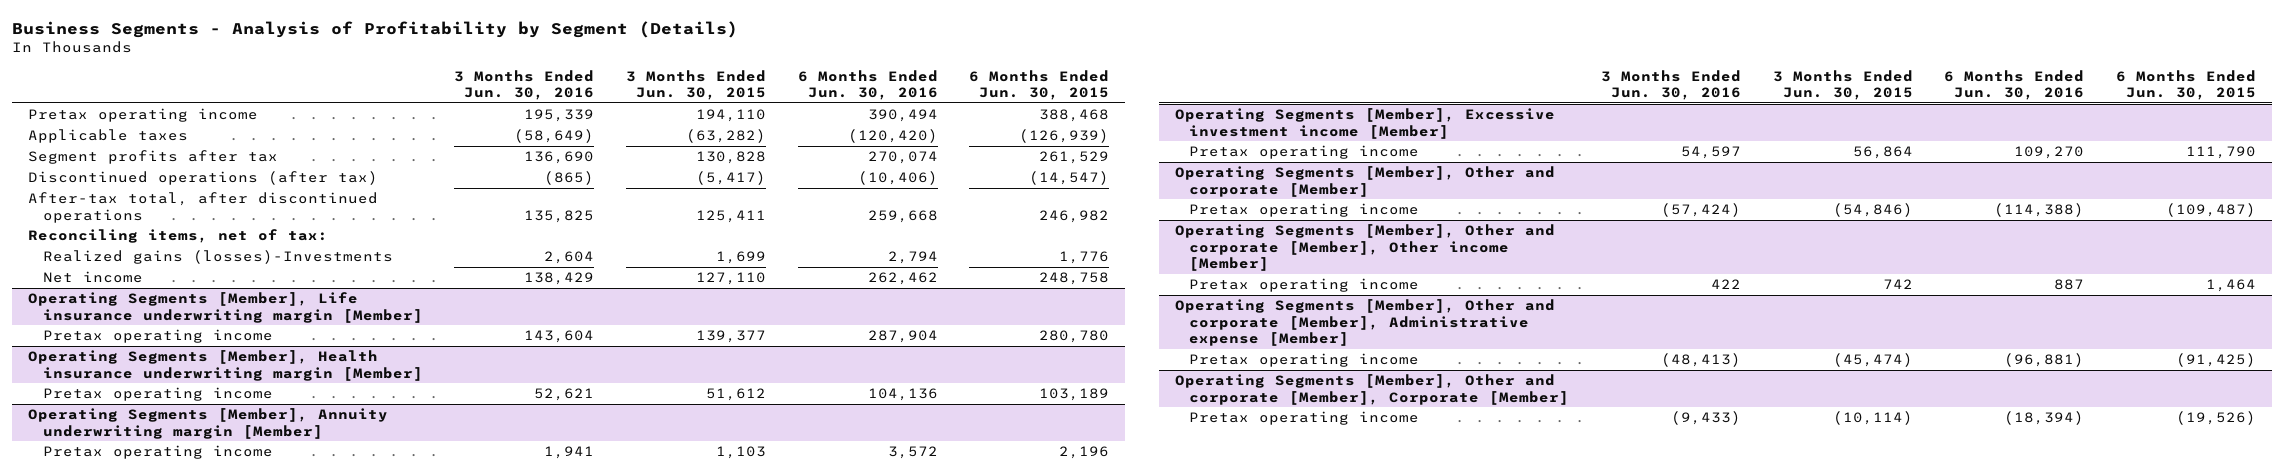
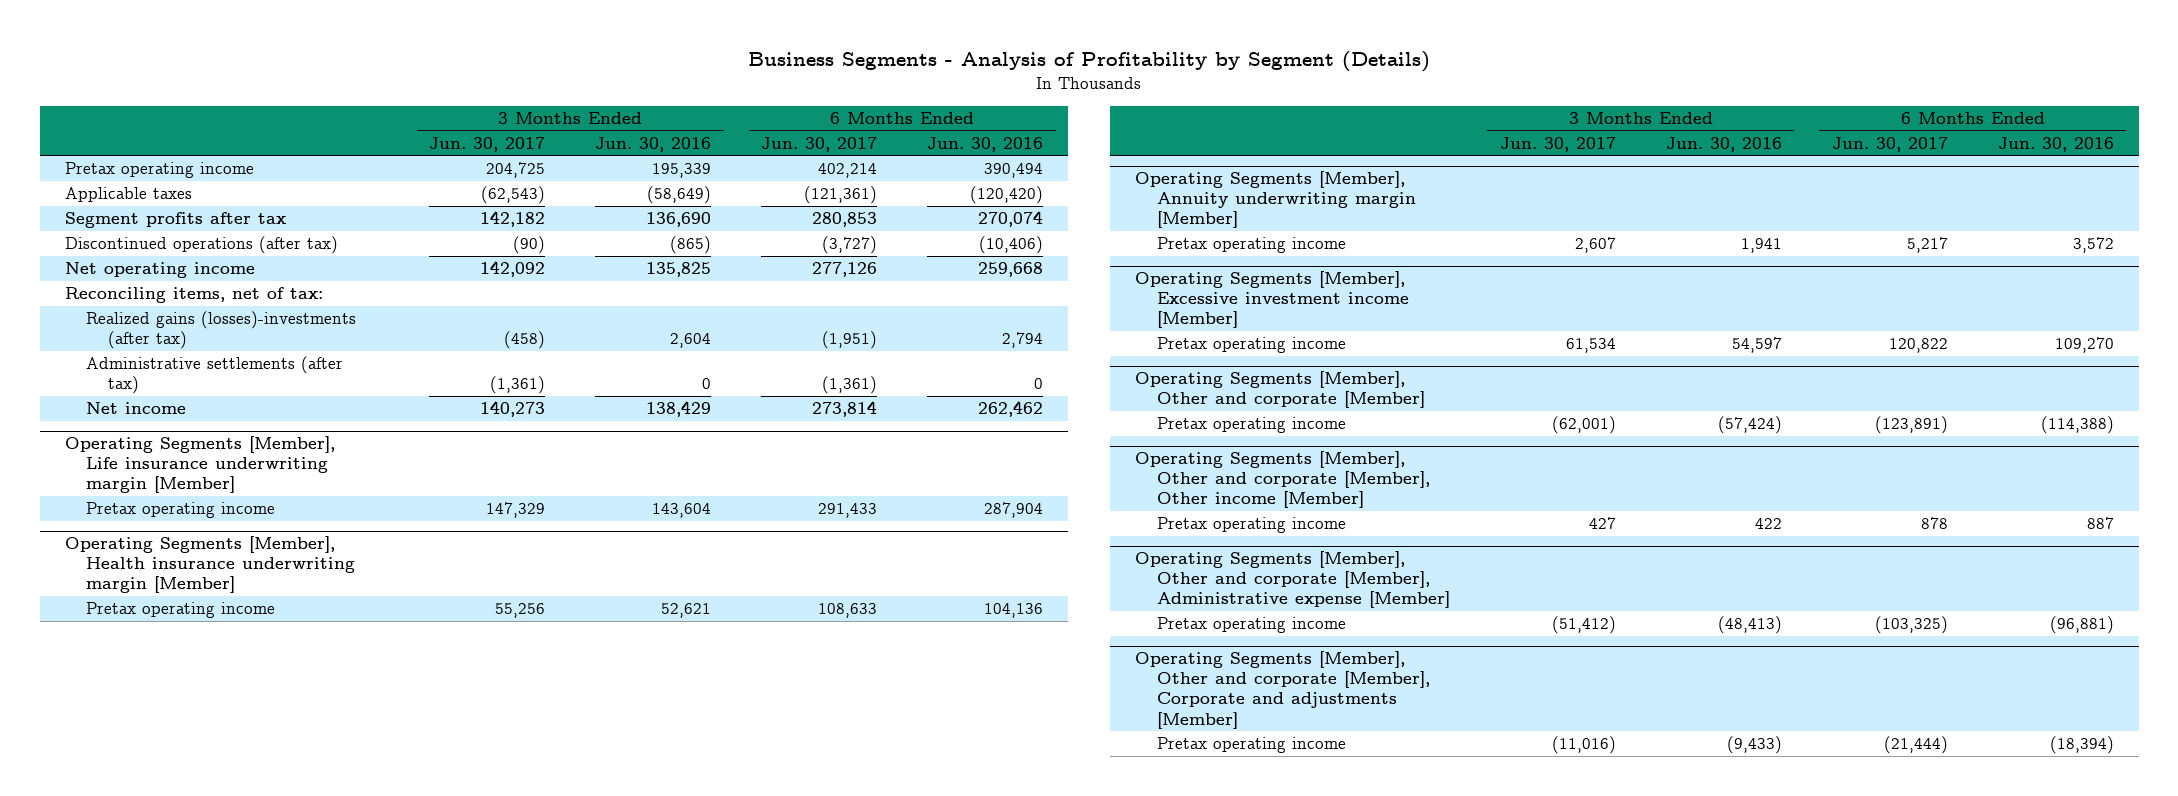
[625,69,766,101] 3 Months Ended Jun. 30, 2015 -> none
[969,69,1110,101] 6 Months Ended Jun. 30, 2015 -> none
none -> [429,136,546,152] Jun. 30, 2017
none -> [761,136,878,152] Jun. 30, 2017
[28,192,379,223] After-tax total, after discontinued operations -> [64,262,255,279] Net operating income
[42,250,393,265] Realized gains (losses)-Investments -> [86,311,357,350] Realized gains (losses)-investments (after tax)
none -> [86,356,344,395] Administrative settlements (after tax)
[1174,374,1570,405] Operating Segments [Member], Other and corporate [Member], Corporate [Member] -> [1135,651,1430,729] Operating Segments [Member], Other and corporate [Member], Corporate and adjustments [Member]

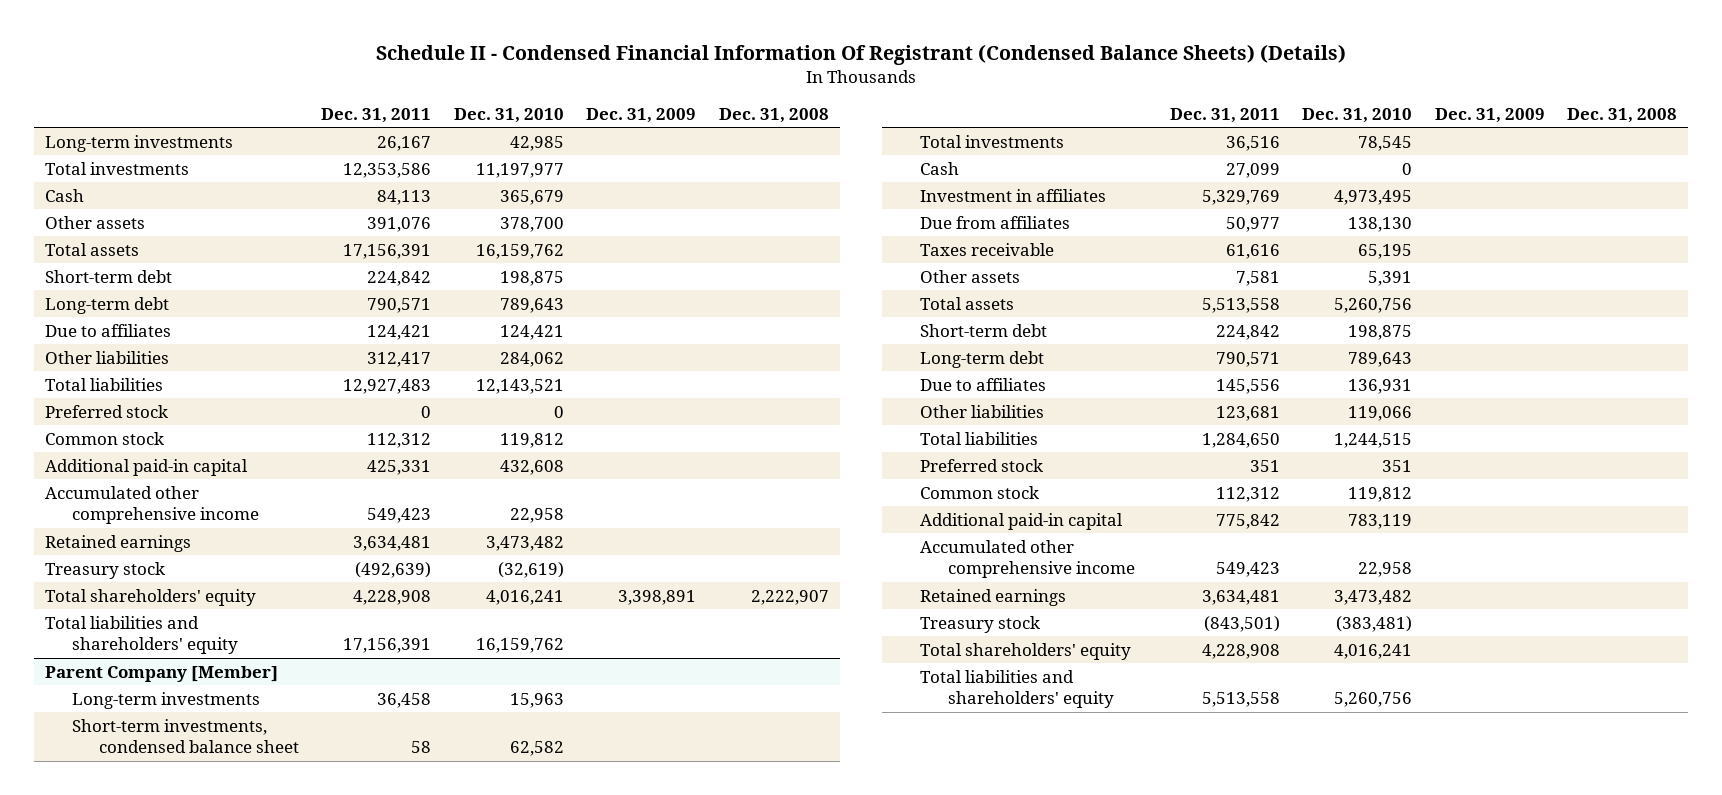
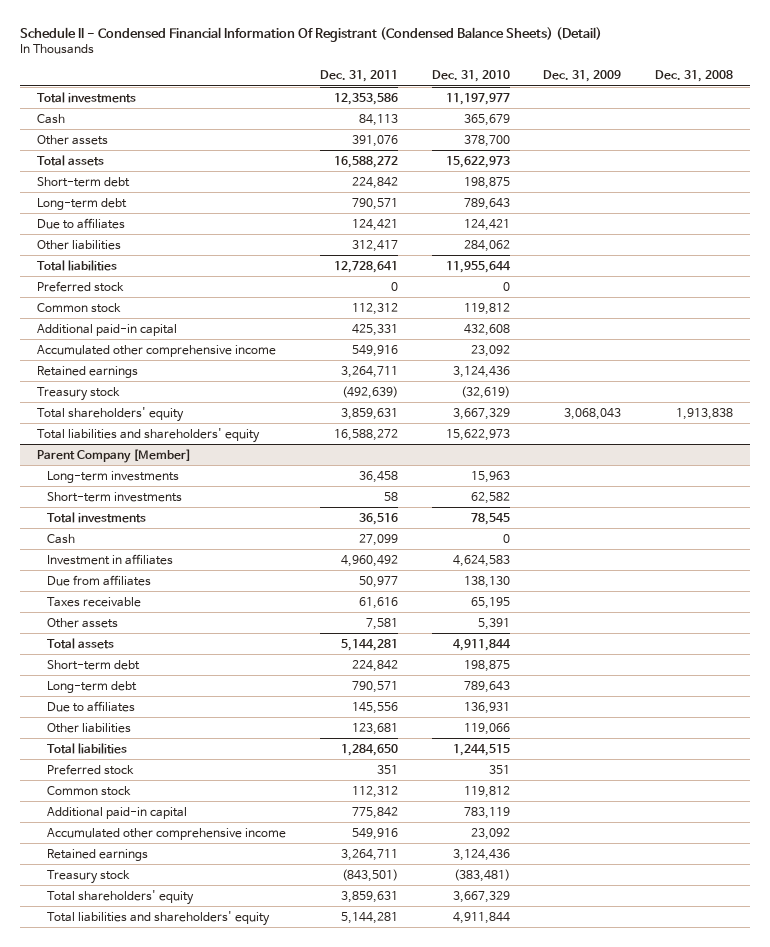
[375,43,1346,65] Schedule II - Condensed Financial Information Of Registrant (Condensed Balance Sheets) (Details) -> [19,26,602,42] Schedule II - Condensed Financial Information Of Registrant (Condensed Balance Sheets) (Detail)
[44,134,233,152] Long-term investments -> none
[343,243,432,259] 17,156,391 -> [333,155,398,168] 16,588,272
[475,243,564,259] 16,159,762 -> [445,155,510,168] 15,622,973
[343,378,432,394] 12,927,483 -> [333,260,398,273] 12,728,641
[475,378,564,394] 12,143,521 -> [445,260,511,273] 11,955,644
[367,508,432,524] 549,423 -> [351,344,398,357] 549,916
[509,508,564,524] 22,958 -> [470,344,510,357] 23,092
[353,535,432,551] 3,634,481 -> [340,365,398,378] 3,264,711
[485,535,564,551] 3,473,482 -> [452,365,510,378] 3,124,436
[353,589,432,605] 4,228,908 -> [340,407,398,420] 3,859,631
[485,589,564,605] 4,016,241 -> [452,407,510,420] 3,667,329
[618,589,697,605] 3,398,891 -> [564,407,622,420] 3,068,043
[750,589,829,605] 2,222,907 -> [676,407,734,420] 1,913,838
[343,638,432,654] 17,156,391 -> [333,428,398,441] 16,588,272
[475,638,564,654] 16,159,762 -> [445,428,510,441] 15,622,973
[71,718,299,754] Short-term investments, condensed balance sheet -> [46,491,182,502] Short-term investments
[1201,189,1280,205] 5,329,769 -> [340,554,398,567] 4,960,492
[1334,189,1413,205] 4,973,495 -> [452,554,510,567] 4,624,583
[1201,297,1280,313] 5,513,558 -> [340,638,398,651] 5,144,281
[1334,297,1413,313] 5,260,756 -> [452,638,511,651] 4,911,844
[1215,562,1280,578] 549,423 -> [351,827,398,840] 549,916
[1358,562,1413,578] 22,958 -> [470,827,510,840] 23,092
[1201,589,1280,605] 3,634,481 -> [340,848,398,861] 3,264,711
[1334,589,1413,605] 3,473,482 -> [452,848,510,861] 3,124,436
[1201,643,1280,659] 4,228,908 -> [340,890,398,903] 3,859,631
[1334,643,1413,659] 4,016,241 -> [452,890,510,903] 3,667,329
[1201,692,1280,708] 5,513,558 -> [340,911,398,924] 5,144,281
[1334,692,1413,708] 5,260,756 -> [452,911,510,924] 4,911,844

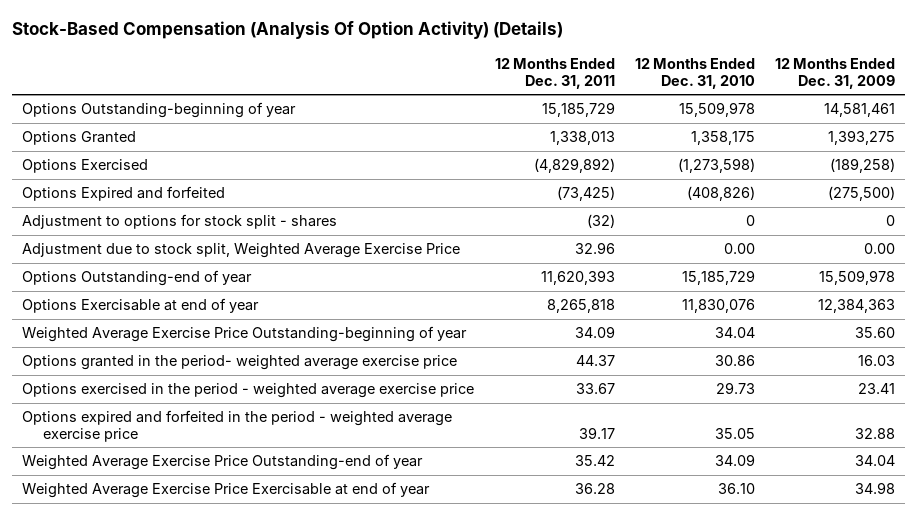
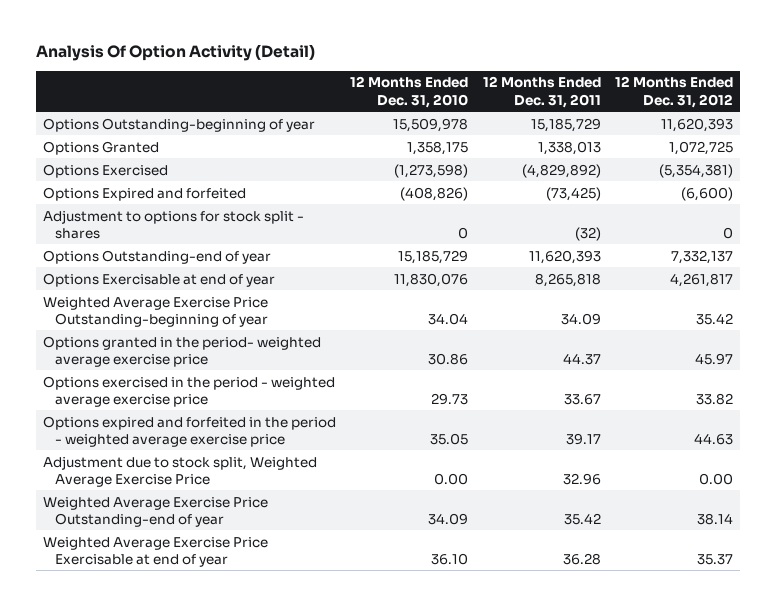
[12,20,564,39] Stock-Based Compensation (Analysis Of Option Activity) (Details) -> [36,44,316,62] Analysis Of Option Activity (Detail)
[775,57,896,89] 12 Months Ended Dec. 31, 2009 -> none
none -> [614,76,733,108] 12 Months Ended Dec. 31, 2012
[22,243,461,259] Adjustment due to stock split, Weighted Average Exercise Price -> [43,455,318,487] Adjustment due to stock split, Weighted Average Exercise Price

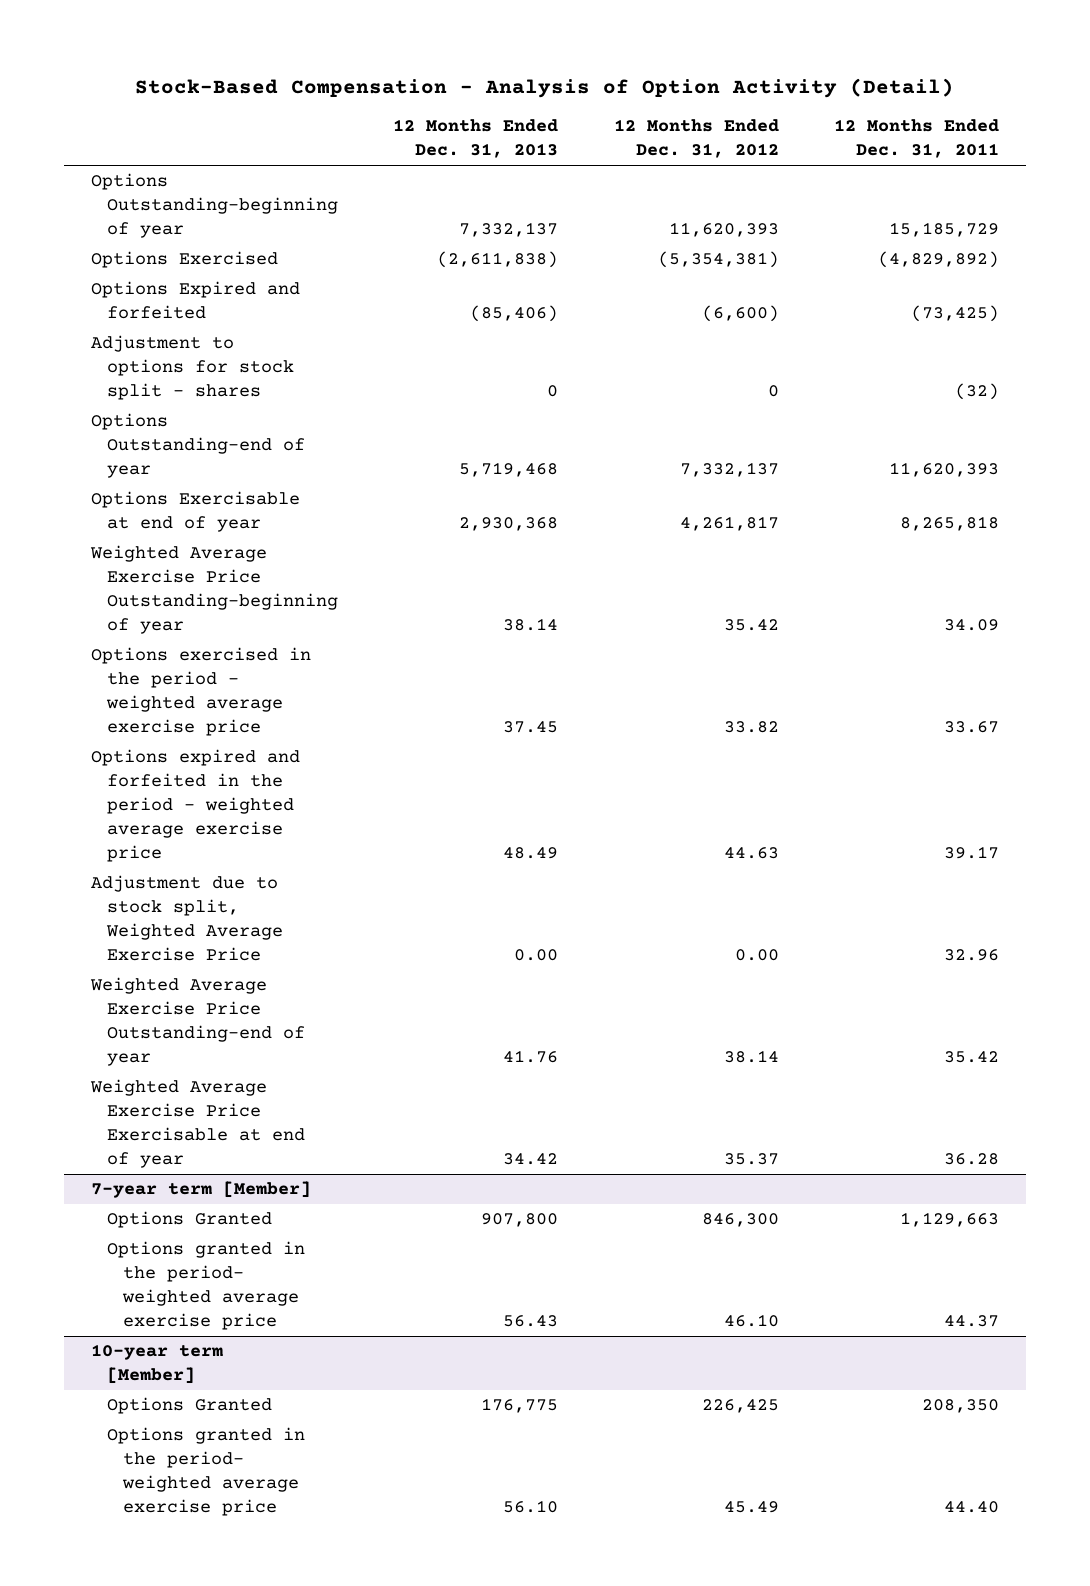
[36,44,316,62] Analysis Of Option Activity (Detail) -> [135,77,955,98] Stock-Based Compensation - Analysis of Option Activity (Detail)
[350,76,469,108] 12 Months Ended Dec. 31, 2010 -> none
none -> [393,119,559,159] 12 Months Ended Dec. 31, 2013
[43,140,160,155] Options Granted -> none
[43,335,322,367] Options granted in the period- weighted average exercise price -> none
none -> [91,1181,312,1199] 7-year term [Member]
none -> [107,1211,273,1229] Options Granted
none -> [107,1241,306,1331] Options granted in the period- weighted average exercise price
none -> [91,1344,224,1385] 10-year term [Member]
none -> [107,1397,273,1415] Options Granted
none -> [107,1427,306,1517] Options granted in the period- weighted average exercise price

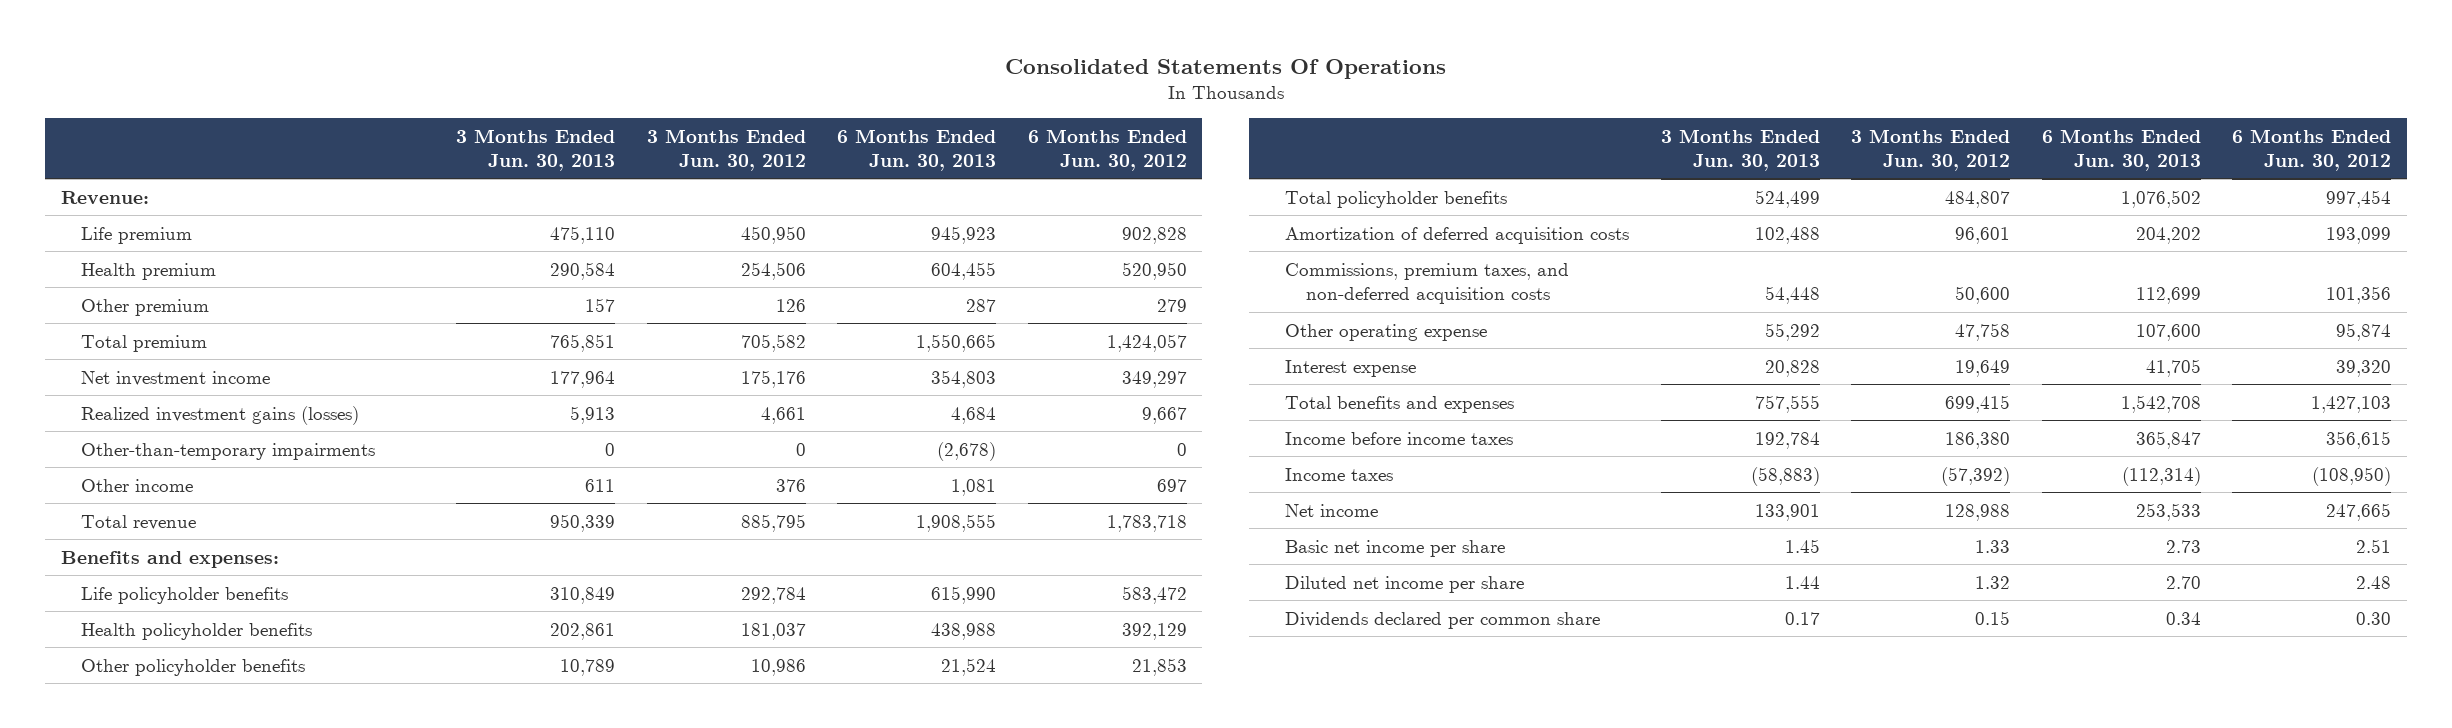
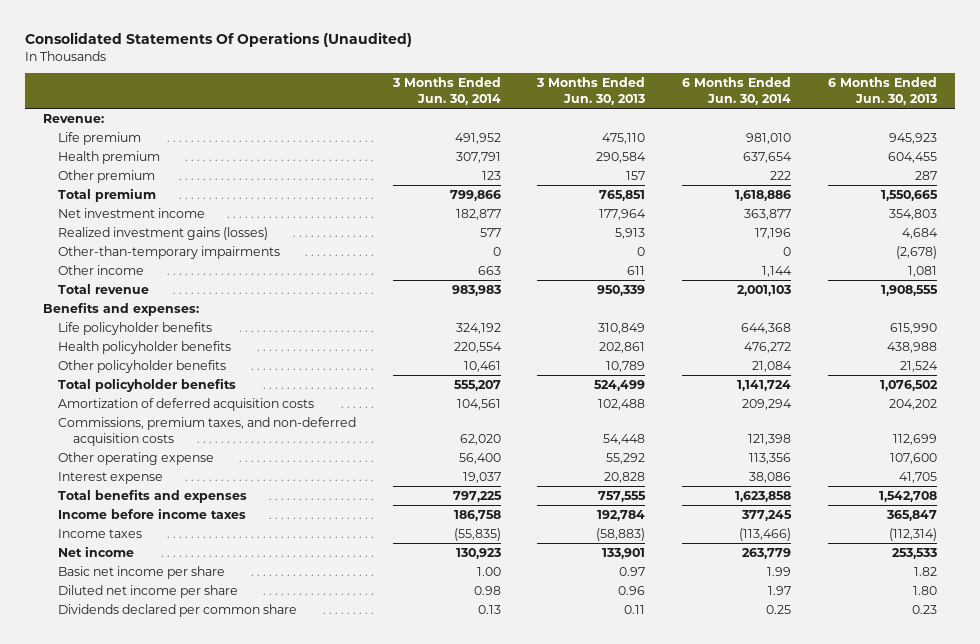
[1004,58,1446,79] Consolidated Statements Of Operations -> [24,32,412,48] Consolidated Statements Of Operations (Unaudited)
[646,128,806,171] 3 Months Ended Jun. 30, 2012 -> none
[1027,128,1187,171] 6 Months Ended Jun. 30, 2012 -> none
none -> [391,76,501,105] 3 Months Ended Jun. 30, 2014
none -> [682,76,792,105] 6 Months Ended Jun. 30, 2014
[1784,538,1820,553] 1.45 -> [619,566,646,576] 0.97
[2165,539,2201,553] 2.73 -> [913,566,937,576] 1.82
[1784,575,1820,589] 1.44 -> [618,585,646,595] 0.96
[2165,575,2201,589] 2.70 -> [912,585,937,595] 1.80
[1784,611,1820,625] 0.17 -> [624,604,646,614] 0.11
[2165,611,2201,625] 0.34 -> [911,604,937,614] 0.23

